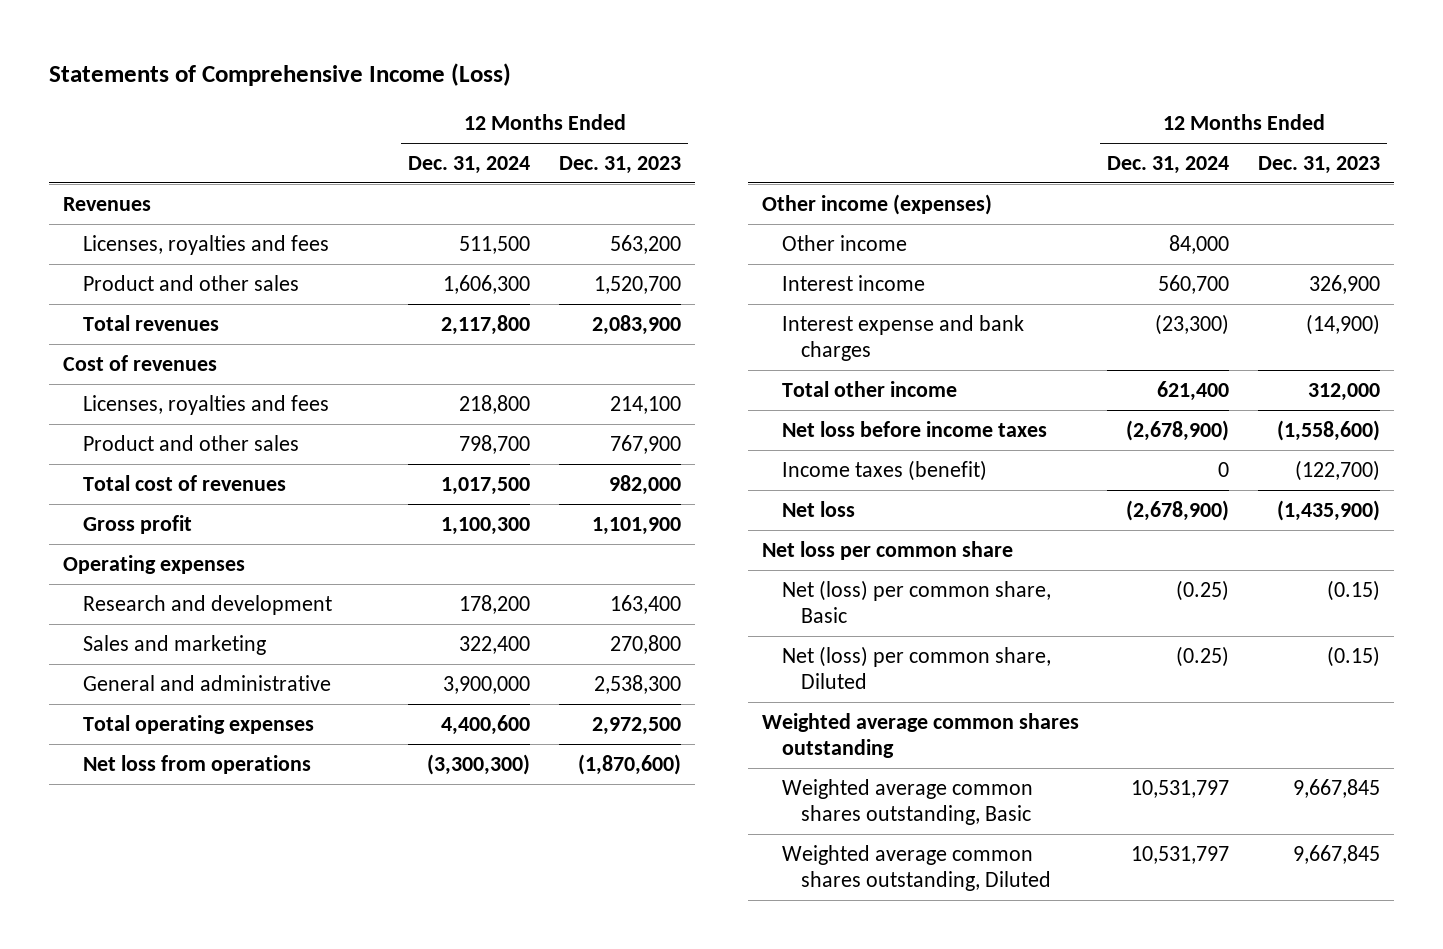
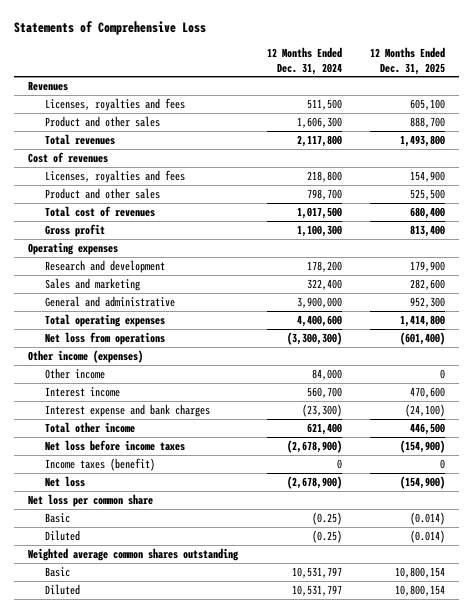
[48,63,511,87] Statements of Comprehensive Income (Loss) -> [14,21,207,36] Statements of Comprehensive Loss
[558,155,681,174] Dec. 31, 2023 -> none
none -> [369,46,445,75] 12 Months Ended Dec. 31, 2025
[781,579,1051,624] Net (loss) per common share, Basic -> [45,512,71,523] Basic
[781,645,1051,690] Net (loss) per common share, Diluted -> [45,529,81,541] Diluted
[781,778,1033,826] Weighted average common shares outstanding, Basic -> [45,566,71,577] Basic
[781,844,1052,892] Weighted average common shares outstanding, Diluted -> [45,583,81,595] Diluted

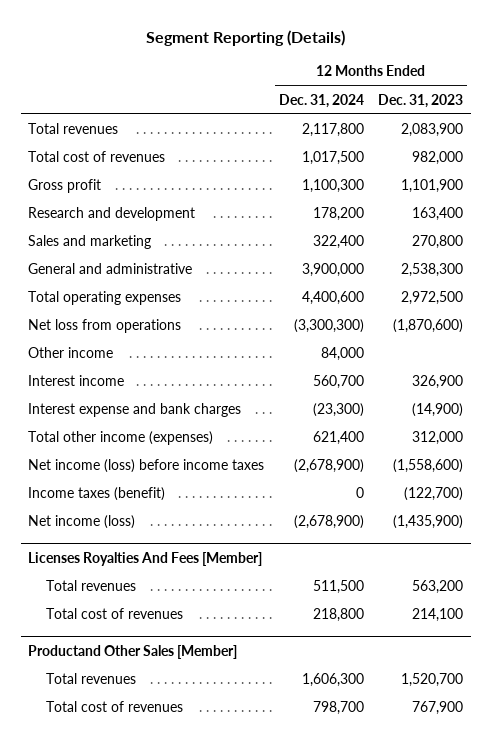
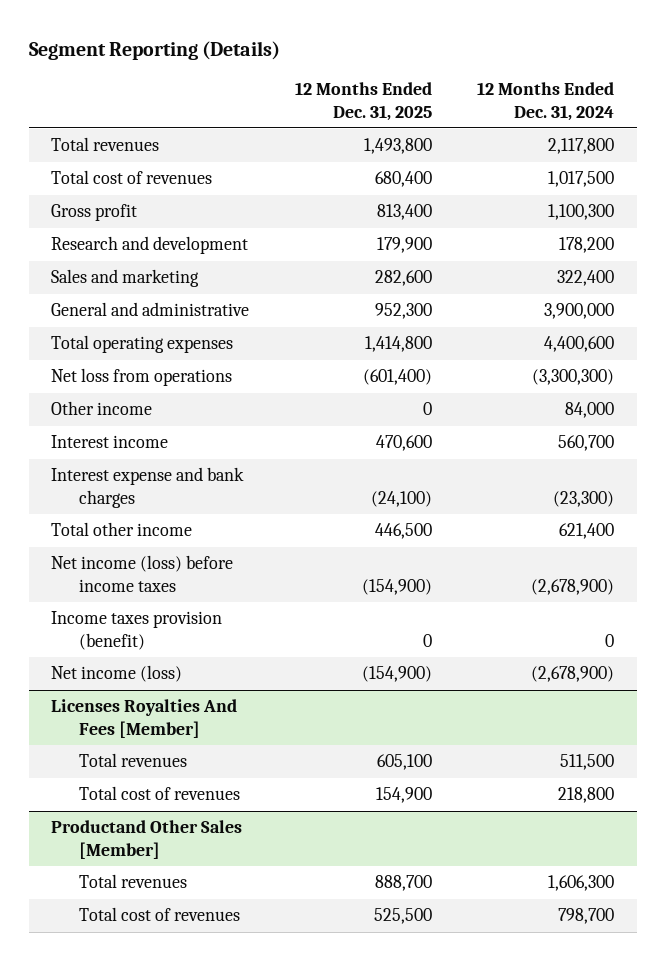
[378,93,464,108] Dec. 31, 2023 -> none
none -> [294,82,432,121] 12 Months Ended Dec. 31, 2025
[28,431,214,446] Total other income (expenses) -> [51,522,193,537] Total other income
[28,487,166,502] Income taxes (benefit) -> [51,611,223,650] Income taxes provision (benefit)

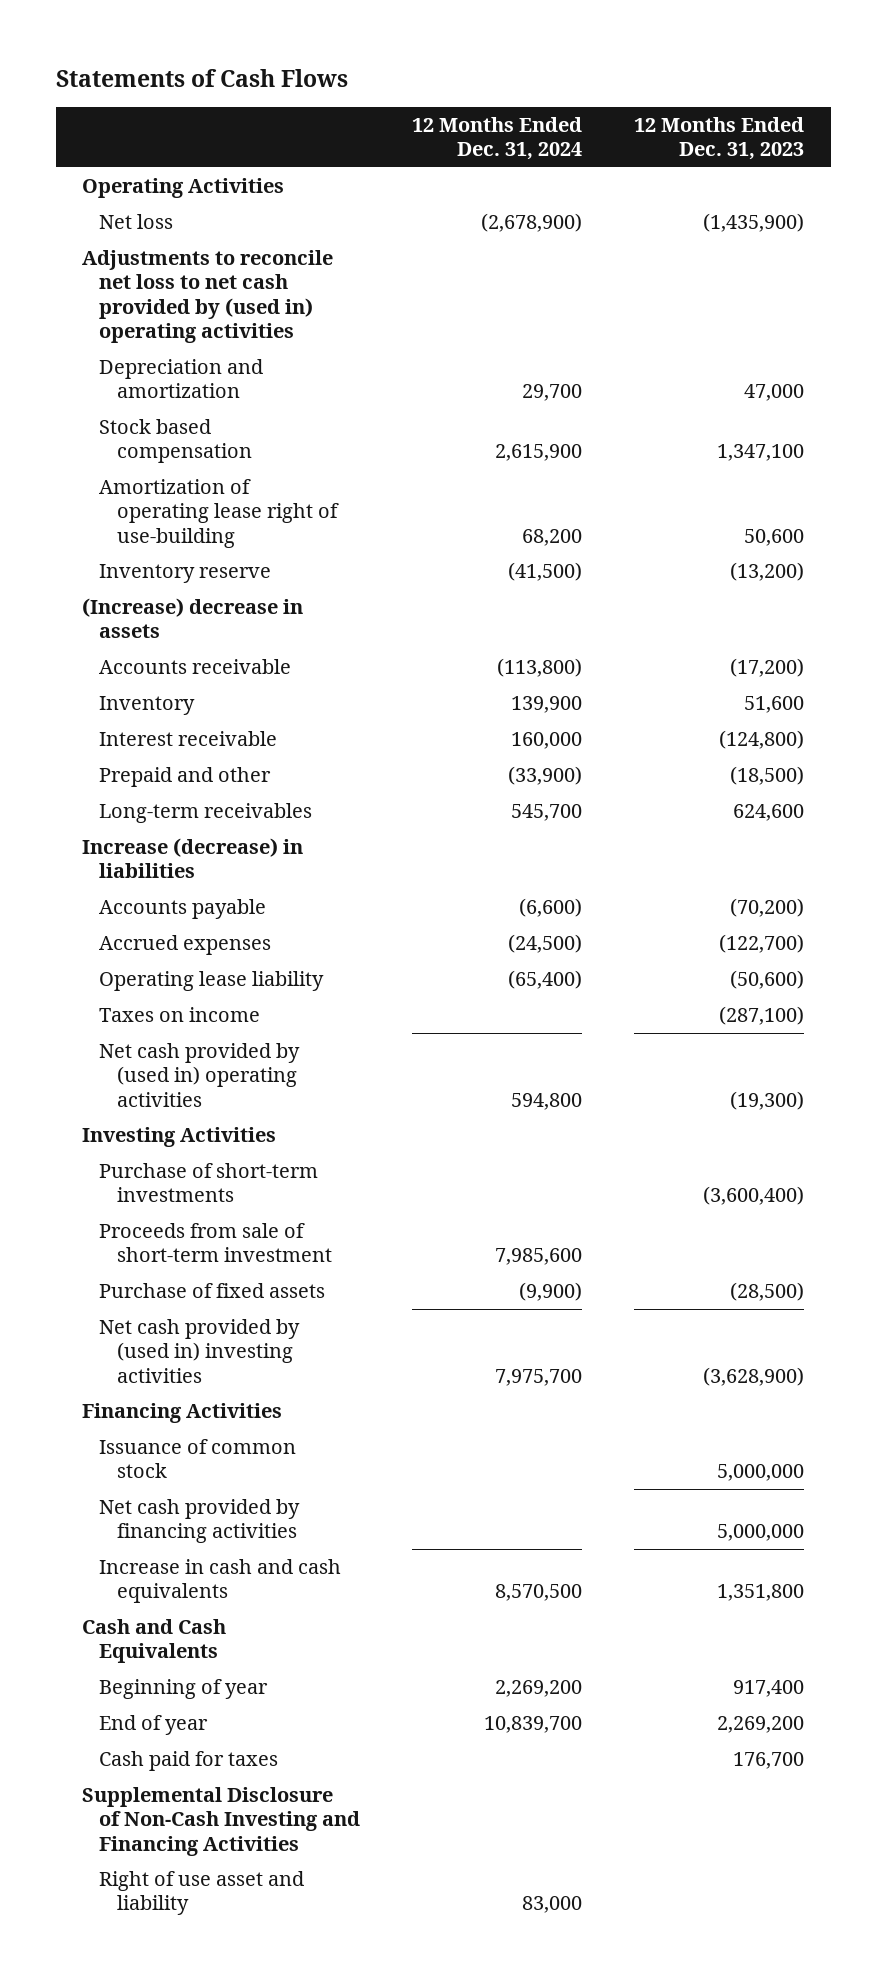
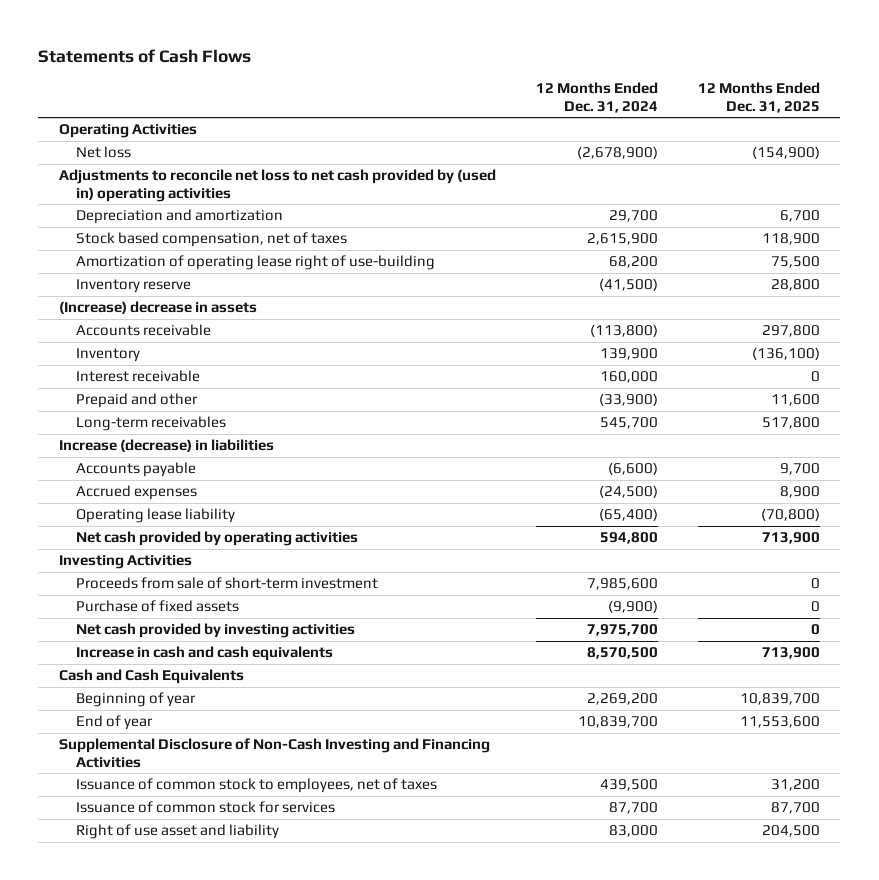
[634,116,805,160] 12 Months Ended Dec. 31, 2023 -> none
none -> [698,82,821,113] 12 Months Ended Dec. 31, 2025
[99,419,252,464] Stock based compensation -> [76,232,348,248] Stock based compensation, net of taxes
[99,1007,261,1023] Taxes on income -> none
[99,1043,301,1107] Net cash provided by (used in) operating activities -> [76,531,359,547] Net cash provided by operating activities
[99,1163,319,1203] Purchase of short-term investments -> none
[81,1403,282,1424] Financing Activities -> none
[99,1439,297,1479] Issuance of common stock -> none
[99,1499,301,1544] Net cash provided by financing activities -> none
[99,1319,301,1383] Net cash provided by (used in) investing activities -> [76,623,356,639] Net cash provided by investing activities
[99,1751,279,1772] Cash paid for taxes -> none
none -> [76,778,438,794] Issuance of common stock to employees, net of taxes
none -> [76,801,336,814] Issuance of common stock for services

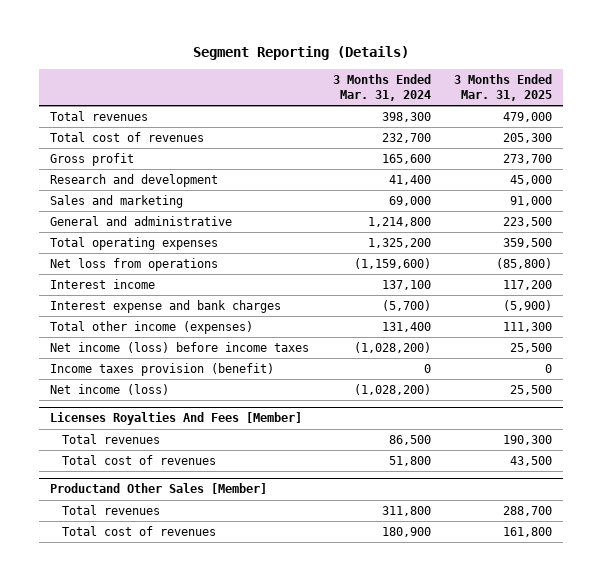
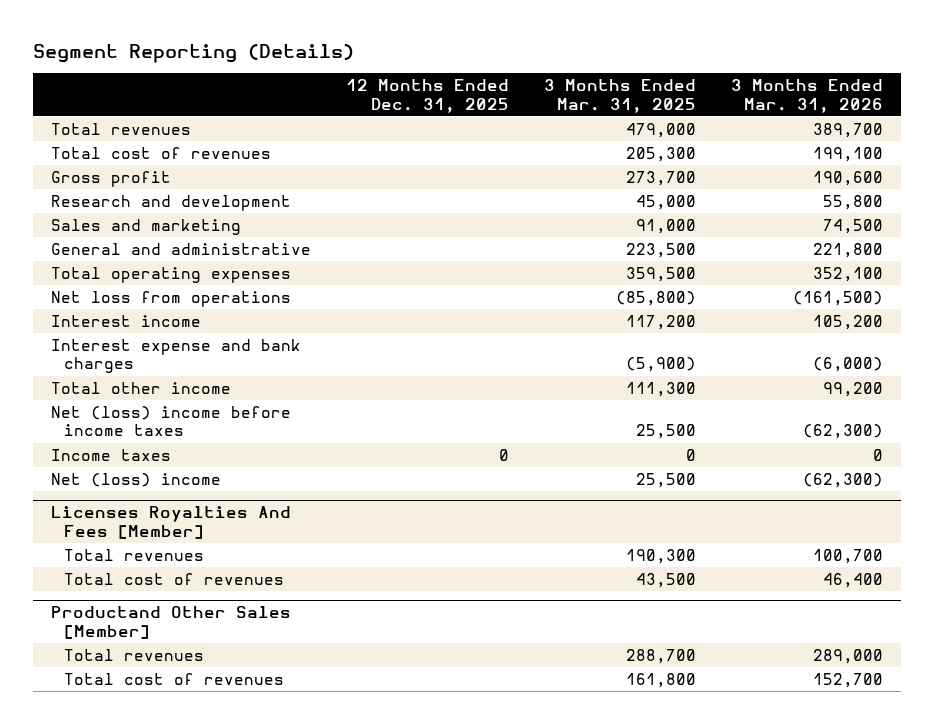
[332,73,431,101] 3 Months Ended Mar. 31, 2024 -> none
none -> [345,79,509,113] 12 Months Ended Dec. 31, 2025
none -> [731,79,884,113] 3 Months Ended Mar. 31, 2026
[50,320,254,334] Total other income (expenses) -> [50,382,231,395] Total other income
[50,341,310,353] Net income (loss) before income taxes -> [50,406,291,437] Net (loss) income before income taxes
[50,362,275,376] Income taxes provision (benefit) -> [50,449,171,462] Income taxes
[50,383,170,395] Net income (loss) -> [50,473,221,488] Net (loss) income

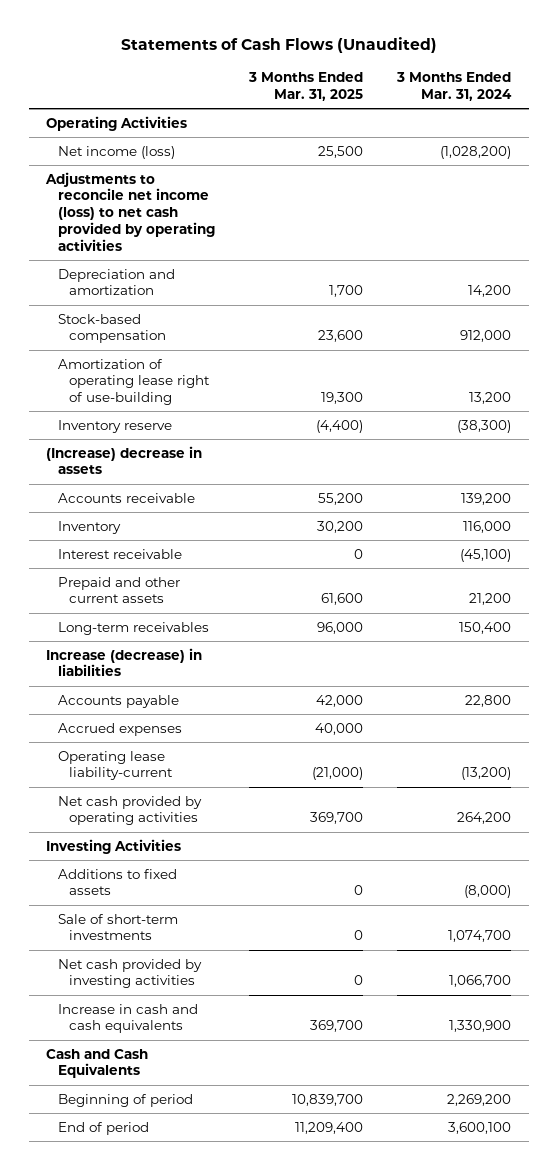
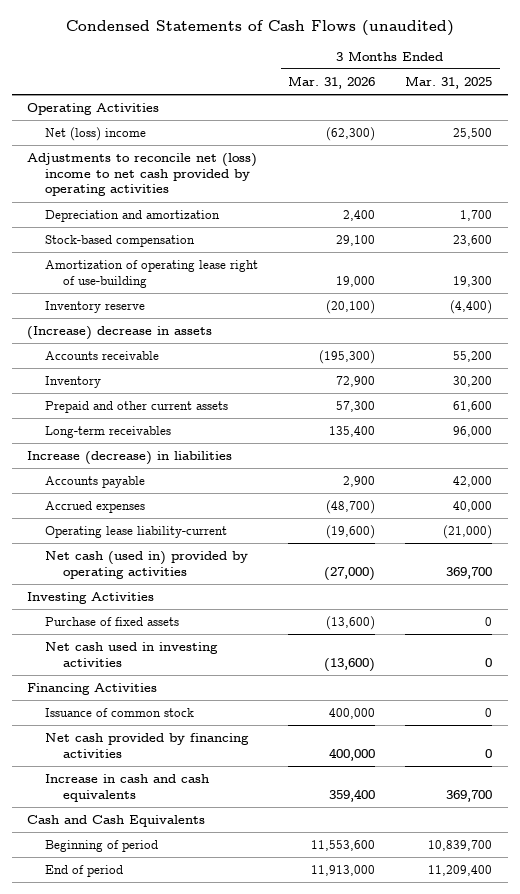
[120,37,437,54] Statements of Cash Flows (Unaudited) -> [65,20,454,37] Condensed Statements of Cash Flows (unaudited)
[396,72,513,102] 3 Months Ended Mar. 31, 2024 -> none
none -> [288,75,376,89] Mar. 31, 2026
[57,145,175,159] Net income (loss) -> [44,126,146,141] Net (loss) income
[45,171,215,252] Adjustments to reconcile net income (loss) to net cash provided by operating activities -> [27,152,258,197] Adjustments to reconcile net (loss) income to net cash provided by operating activities
[57,548,182,559] Interest receivable -> none
[57,795,202,826] Net cash provided by operating activities -> [44,550,248,579] Net cash (used in) provided by operating activities
[57,913,178,941] Sale of short-term investments -> none
[57,868,177,896] Additions to fixed assets -> [44,616,179,626] Purchase of fixed assets
[57,958,202,989] Net cash provided by investing activities -> [44,641,218,667] Net cash used in investing activities
none -> [27,682,158,695] Financing Activities
none -> [44,707,194,717] Issuance of common stock
none -> [44,732,249,758] Net cash provided by financing activities

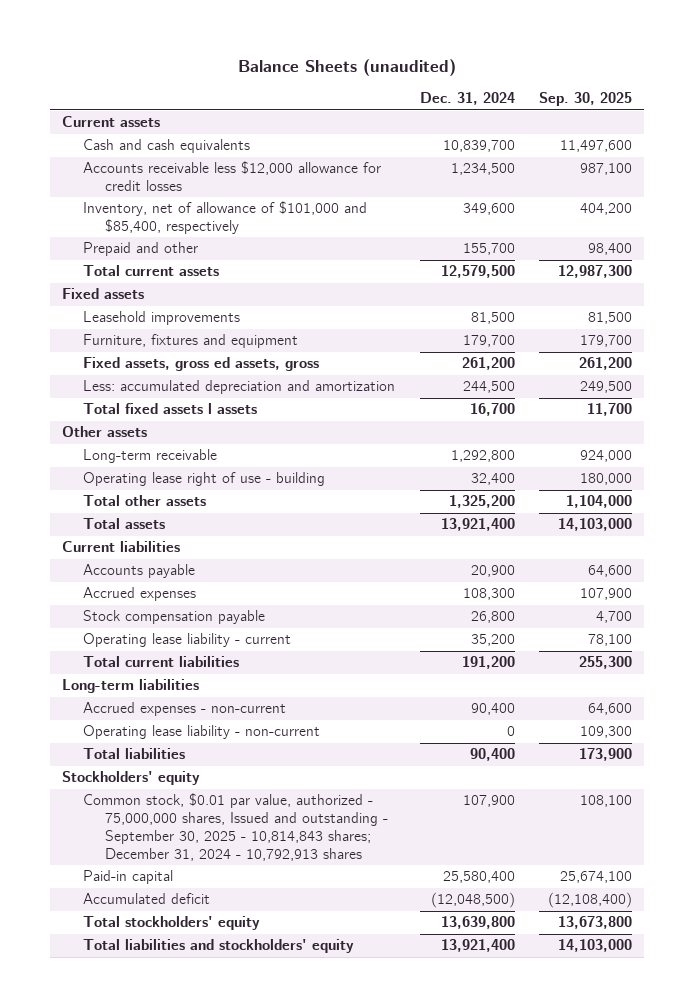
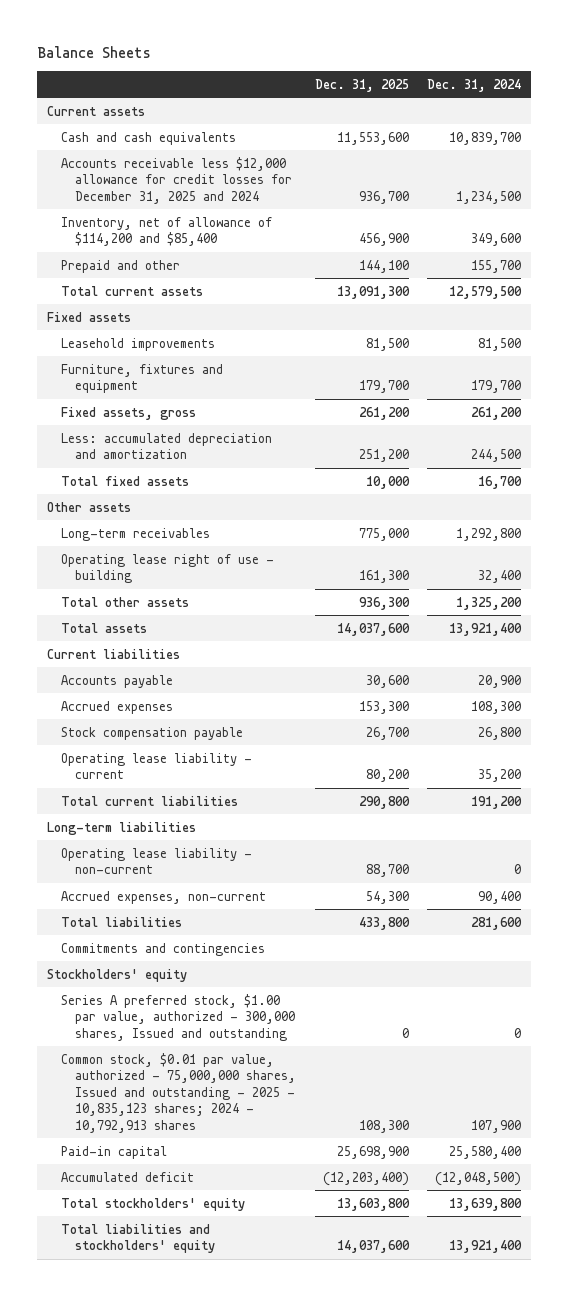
[237,59,456,77] Balance Sheets (unaudited) -> [37,45,152,58] Balance Sheets
[538,92,632,107] Sep. 30, 2025 -> none
none -> [314,78,409,92] Dec. 31, 2025
[83,161,382,192] Accounts receivable less $12,000 allowance for credit losses -> [60,156,293,204] Accounts receivable less $12,000 allowance for credit losses for December 31, 2025 and 2024
[83,201,368,235] Inventory, net of allowance of $101,000 and $85,400, respectively -> [60,216,272,247] Inventory, net of allowance of $114,200 and $85,400
[83,357,320,372] Fixed assets, gross ed assets, gross -> [60,406,196,420] Fixed assets, gross
[83,403,258,415] Total fixed assets l assets -> [60,475,189,486] Total fixed assets
[83,449,218,464] Long-term receivable -> [60,527,210,541] Long-term receivables
[83,702,287,717] Accrued expenses - non-current -> none
none -> [60,890,266,904] Accrued expenses, non-current
[469,748,515,762] 90,400 -> [471,916,523,930] 281,600
none -> [60,942,265,956] Commitments and contingencies
none -> [60,993,296,1041] Series A preferred stock, $1.00 par value, authorized - 300,000 shares, Issued and outstanding
[83,793,388,861] Common stock, $0.01 par value, authorized - 75,000,000 shares, Issued and outstanding - September 30, 2025 - 10,814,843 shares; December 31, 2024 - 10,792,913 shares -> [60,1052,297,1133] Common stock, $0.01 par value, authorized - 75,000,000 shares, Issued and outstanding - 2025 - 10,835,123 shares; 2024 - 10,792,913 shares

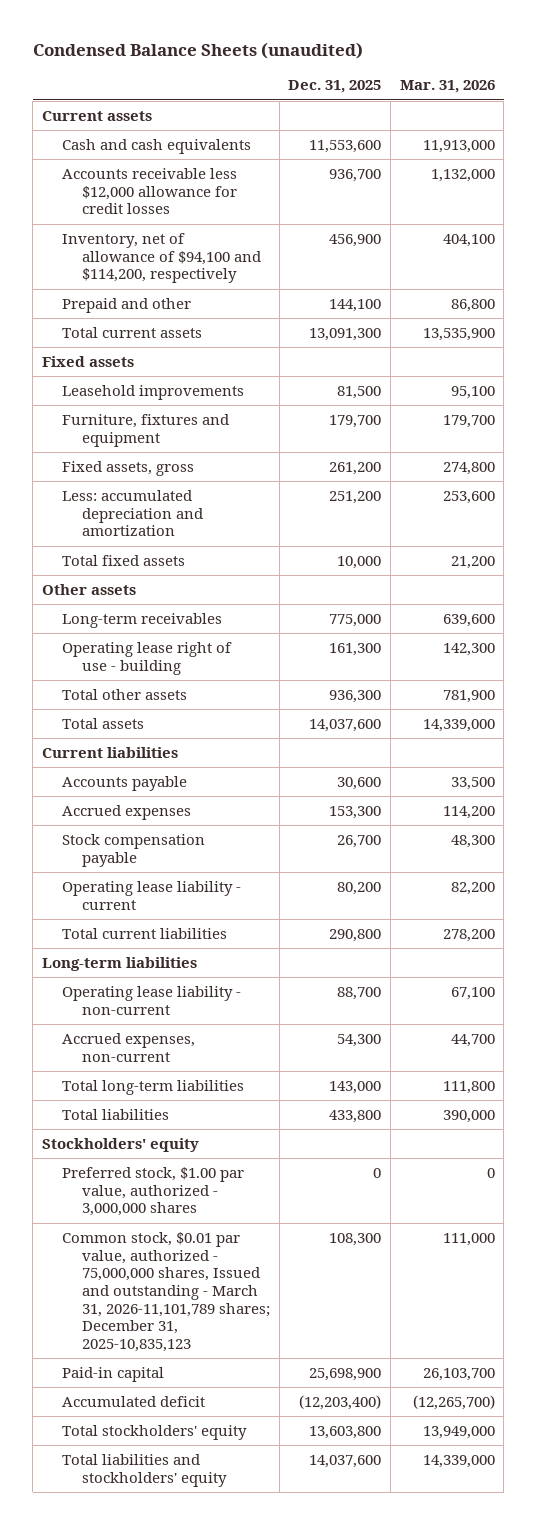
[37,45,152,58] Balance Sheets -> [32,41,363,59] Condensed Balance Sheets (unaudited)
[427,78,522,92] Dec. 31, 2024 -> none
none -> [399,80,495,94] Mar. 31, 2026
[60,156,293,204] Accounts receivable less $12,000 allowance for credit losses for December 31, 2025 and 2024 -> [61,167,237,215] Accounts receivable less $12,000 allowance for credit losses
[60,216,272,247] Inventory, net of allowance of $114,200 and $85,400 -> [61,232,261,284] Inventory, net of allowance of $94,100 and $114,200, respectively
none -> [61,1079,244,1095] Total long-term liabilities
[60,942,265,956] Commitments and contingencies -> none
[60,993,296,1041] Series A preferred stock, $1.00 par value, authorized - 300,000 shares, Issued and outstanding -> [61,1166,244,1217] Preferred stock, $1.00 par value, authorized - 3,000,000 shares
[60,1052,297,1133] Common stock, $0.01 par value, authorized - 75,000,000 shares, Issued and outstanding - 2025 - 10,835,123 shares; 2024 - 10,792,913 shares -> [61,1231,270,1352] Common stock, $0.01 par value, authorized - 75,000,000 shares, Issued and outstanding - March 31, 2026-11,101,789 shares; December 31, 2025-10,835,123

